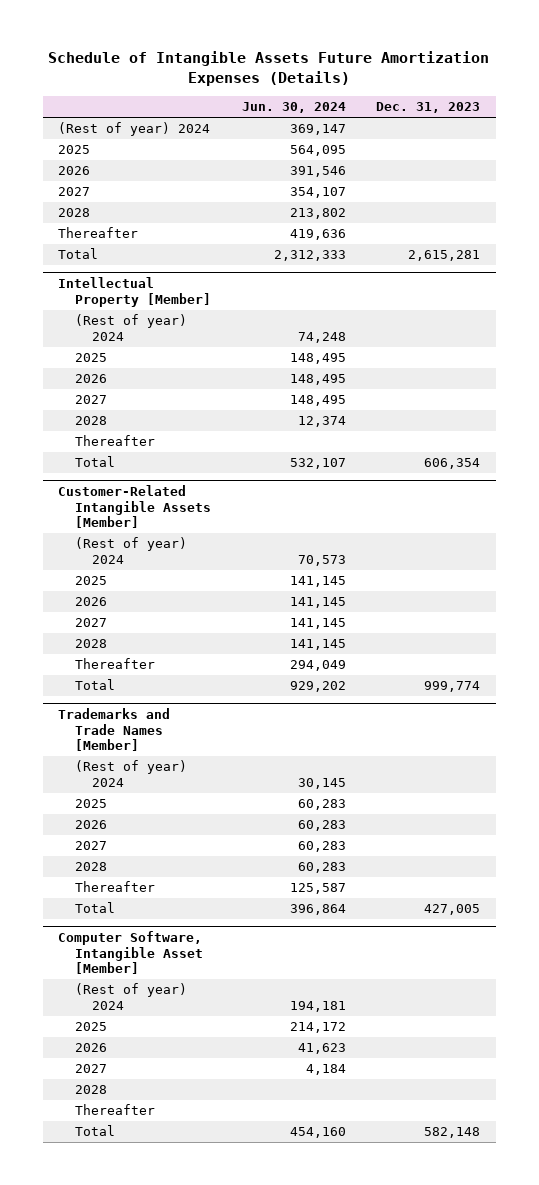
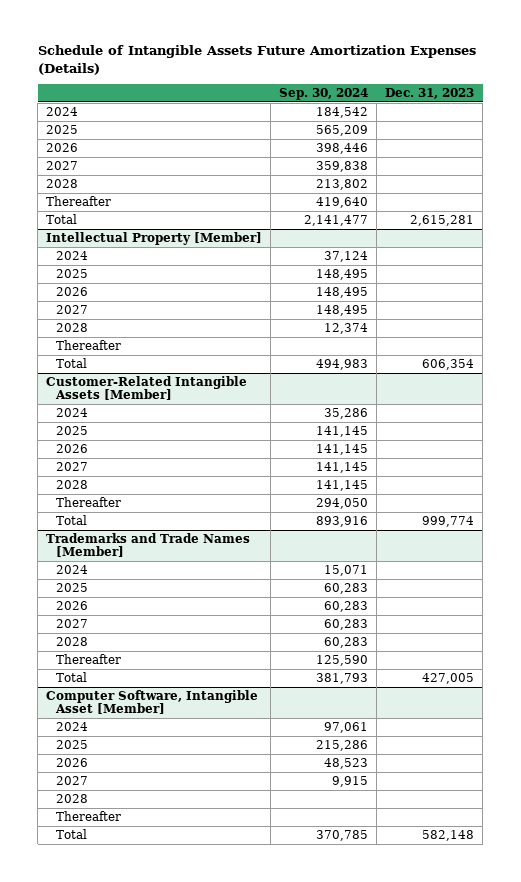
[241,102,346,114] Jun. 30, 2024 -> none
none -> [279,88,369,101] Sep. 30, 2024
[58,122,211,137] (Rest of year) 2024 -> [46,106,79,116] 2024
[75,314,188,341] (Rest of year) 2024 -> [55,250,88,260] 2024
[75,537,188,564] (Rest of year) 2024 -> [55,407,88,417] 2024
[75,760,188,787] (Rest of year) 2024 -> [55,564,88,574] 2024
[75,983,188,1010] (Rest of year) 2024 -> [55,721,88,731] 2024

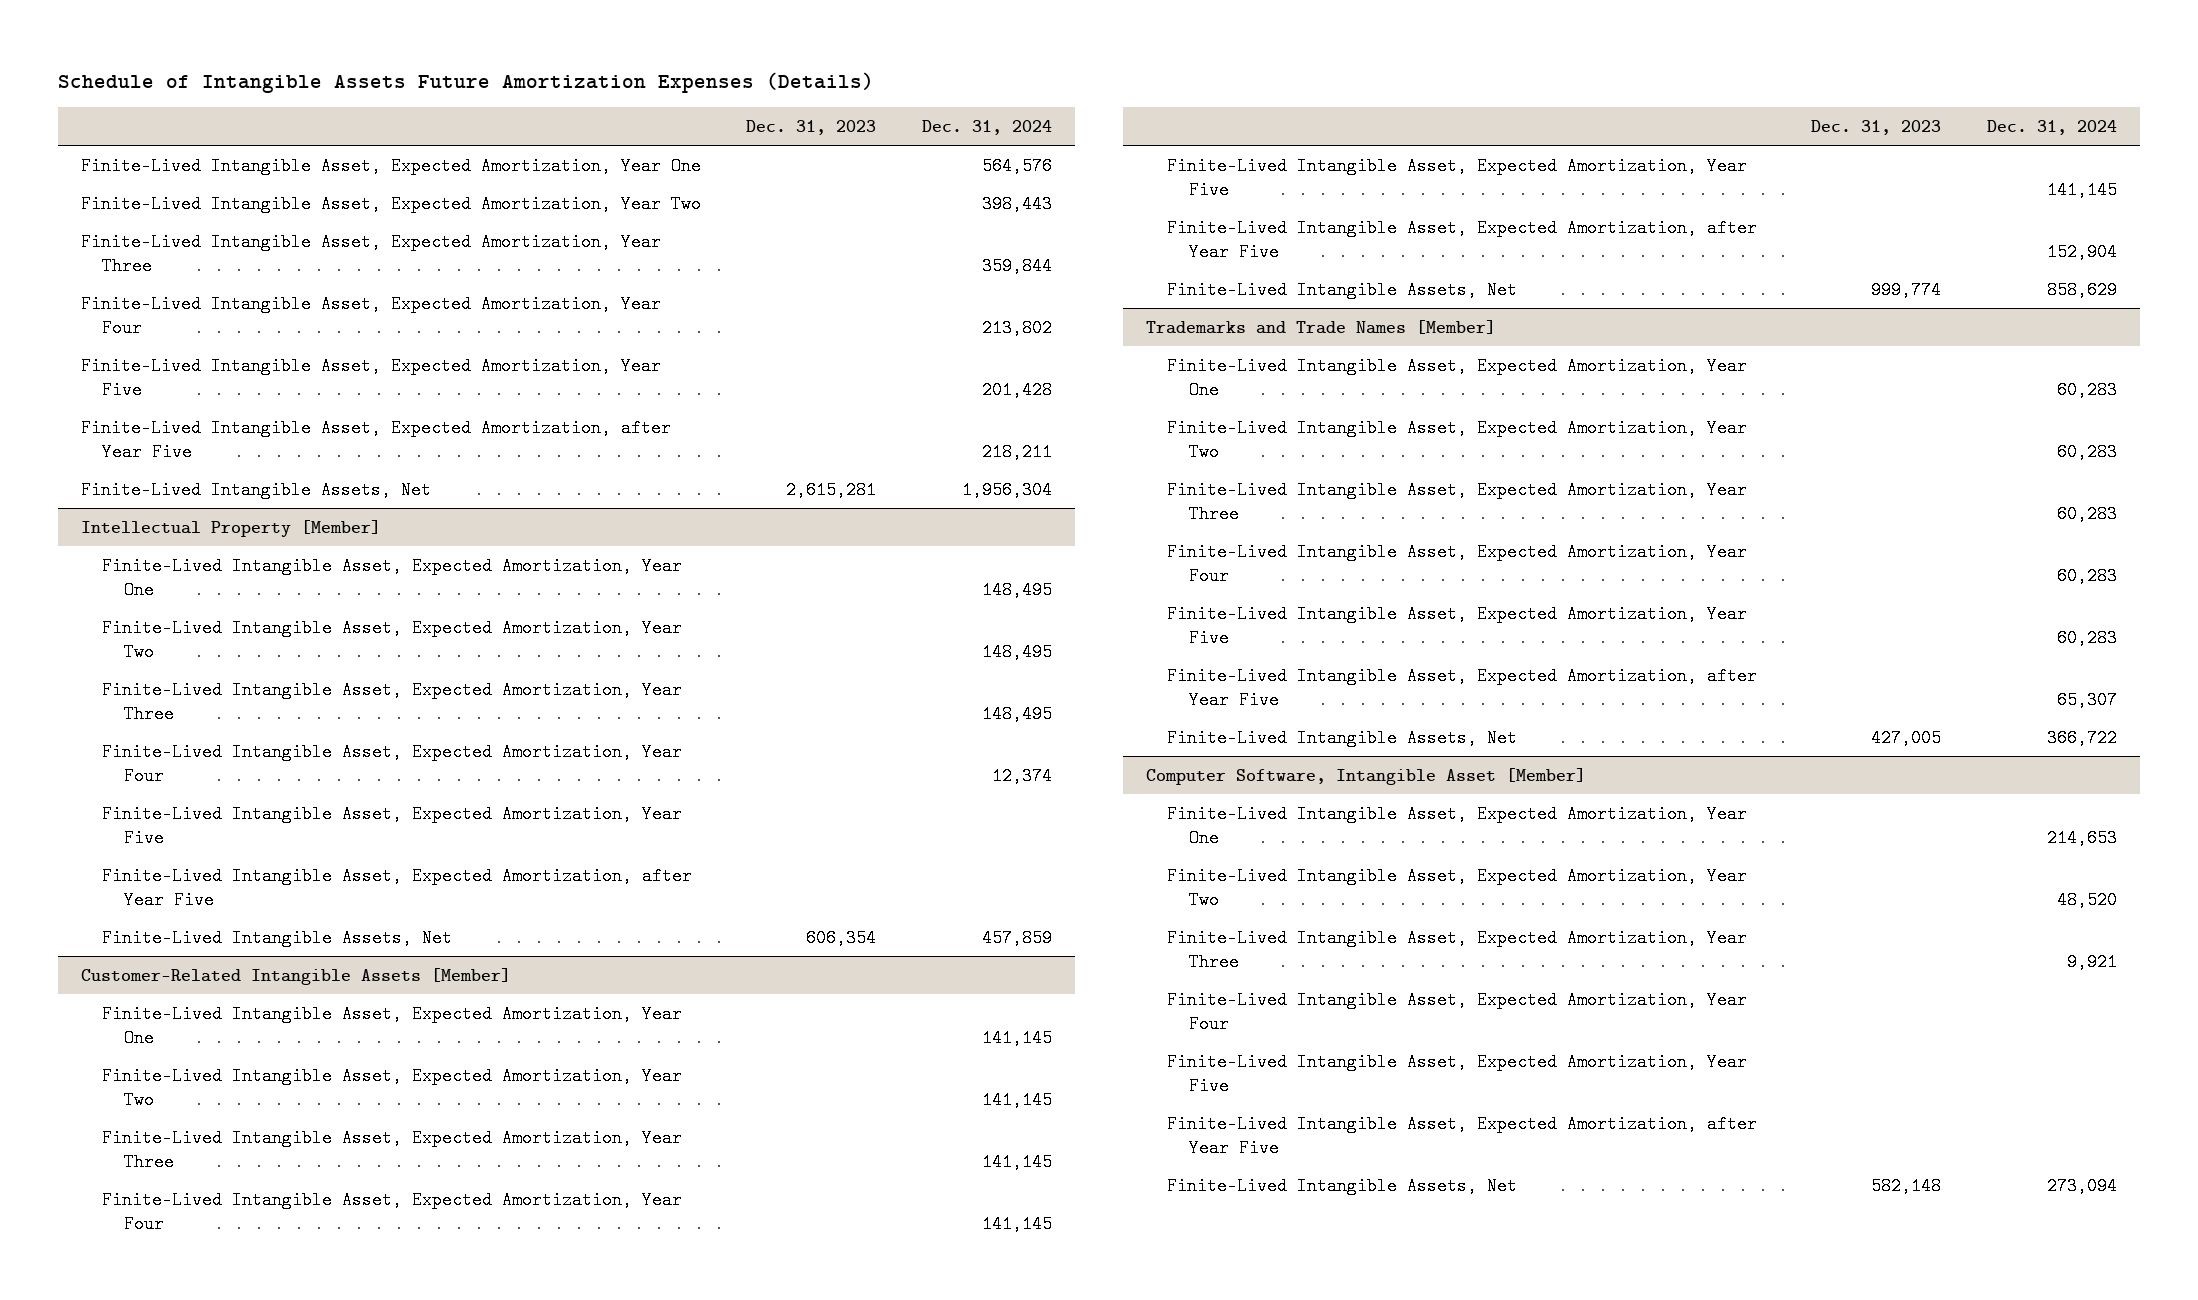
[279,88,369,101] Sep. 30, 2024 -> none
none -> [922,119,1053,135] Dec. 31, 2024
[46,106,79,116] 2024 -> none
[46,195,112,206] Thereafter -> none
[46,124,79,134] 2025 -> [80,156,701,175] Finite-Lived Intangible Asset, Expected Amortization, Year One
[46,142,79,152] 2026 -> [80,194,701,213] Finite-Lived Intangible Asset, Expected Amortization, Year Two
[46,160,79,170] 2027 -> [80,232,661,276] Finite-Lived Intangible Asset, Expected Amortization, Year Three
[46,178,79,188] 2028 -> [80,294,661,338] Finite-Lived Intangible Asset, Expected Amortization, Year Four
none -> [80,356,661,400] Finite-Lived Intangible Asset, Expected Amortization, Year Five
none -> [80,418,671,462] Finite-Lived Intangible Asset, Expected Amortization, after Year Five
[46,213,78,224] Total -> [80,480,431,499] Finite-Lived Intangible Assets, Net
[55,250,88,260] 2024 -> none
[55,339,121,350] Thereafter -> none
[55,268,88,278] 2025 -> [102,556,683,600] Finite-Lived Intangible Asset, Expected Amortization, Year One
[55,286,88,296] 2026 -> [102,618,683,662] Finite-Lived Intangible Asset, Expected Amortization, Year Two
[55,304,88,314] 2027 -> [102,680,683,724] Finite-Lived Intangible Asset, Expected Amortization, Year Three
[55,322,88,332] 2028 -> [102,742,683,786] Finite-Lived Intangible Asset, Expected Amortization, Year Four
none -> [102,804,683,848] Finite-Lived Intangible Asset, Expected Amortization, Year Five
none -> [102,866,693,910] Finite-Lived Intangible Asset, Expected Amortization, after Year Five
[55,357,87,368] Total -> [102,928,453,947] Finite-Lived Intangible Assets, Net
[55,407,88,417] 2024 -> none
[55,496,121,507] Thereafter -> none
[55,425,88,435] 2025 -> [102,1004,683,1048] Finite-Lived Intangible Asset, Expected Amortization, Year One
[55,443,88,453] 2026 -> [102,1066,683,1110] Finite-Lived Intangible Asset, Expected Amortization, Year Two
[55,461,88,471] 2027 -> [102,1128,683,1172] Finite-Lived Intangible Asset, Expected Amortization, Year Three
[55,479,88,489] 2028 -> [102,1190,683,1234] Finite-Lived Intangible Asset, Expected Amortization, Year Four
none -> [1167,156,1748,200] Finite-Lived Intangible Asset, Expected Amortization, Year Five
none -> [1167,218,1758,262] Finite-Lived Intangible Asset, Expected Amortization, after Year Five
[55,514,87,525] Total -> [1167,280,1518,299] Finite-Lived Intangible Assets, Net
[55,564,88,574] 2024 -> none
[55,653,121,664] Thereafter -> none
[55,582,88,592] 2025 -> [1167,356,1748,400] Finite-Lived Intangible Asset, Expected Amortization, Year One
[55,600,88,610] 2026 -> [1167,418,1748,462] Finite-Lived Intangible Asset, Expected Amortization, Year Two
[55,618,88,628] 2027 -> [1167,480,1748,524] Finite-Lived Intangible Asset, Expected Amortization, Year Three
[55,636,88,646] 2028 -> [1167,542,1748,586] Finite-Lived Intangible Asset, Expected Amortization, Year Four
none -> [1167,604,1748,648] Finite-Lived Intangible Asset, Expected Amortization, Year Five
none -> [1167,666,1758,710] Finite-Lived Intangible Asset, Expected Amortization, after Year Five
[55,671,87,682] Total -> [1167,728,1518,747] Finite-Lived Intangible Assets, Net
[55,721,88,731] 2024 -> none
[55,810,121,821] Thereafter -> none
[55,739,88,749] 2025 -> [1167,804,1748,848] Finite-Lived Intangible Asset, Expected Amortization, Year One
[55,757,88,767] 2026 -> [1167,866,1748,910] Finite-Lived Intangible Asset, Expected Amortization, Year Two
[55,775,88,785] 2027 -> [1167,928,1748,972] Finite-Lived Intangible Asset, Expected Amortization, Year Three
[55,793,88,803] 2028 -> [1167,990,1748,1034] Finite-Lived Intangible Asset, Expected Amortization, Year Four
none -> [1167,1052,1748,1096] Finite-Lived Intangible Asset, Expected Amortization, Year Five
none -> [1167,1114,1758,1158] Finite-Lived Intangible Asset, Expected Amortization, after Year Five
[55,828,87,839] Total -> [1167,1176,1518,1195] Finite-Lived Intangible Assets, Net

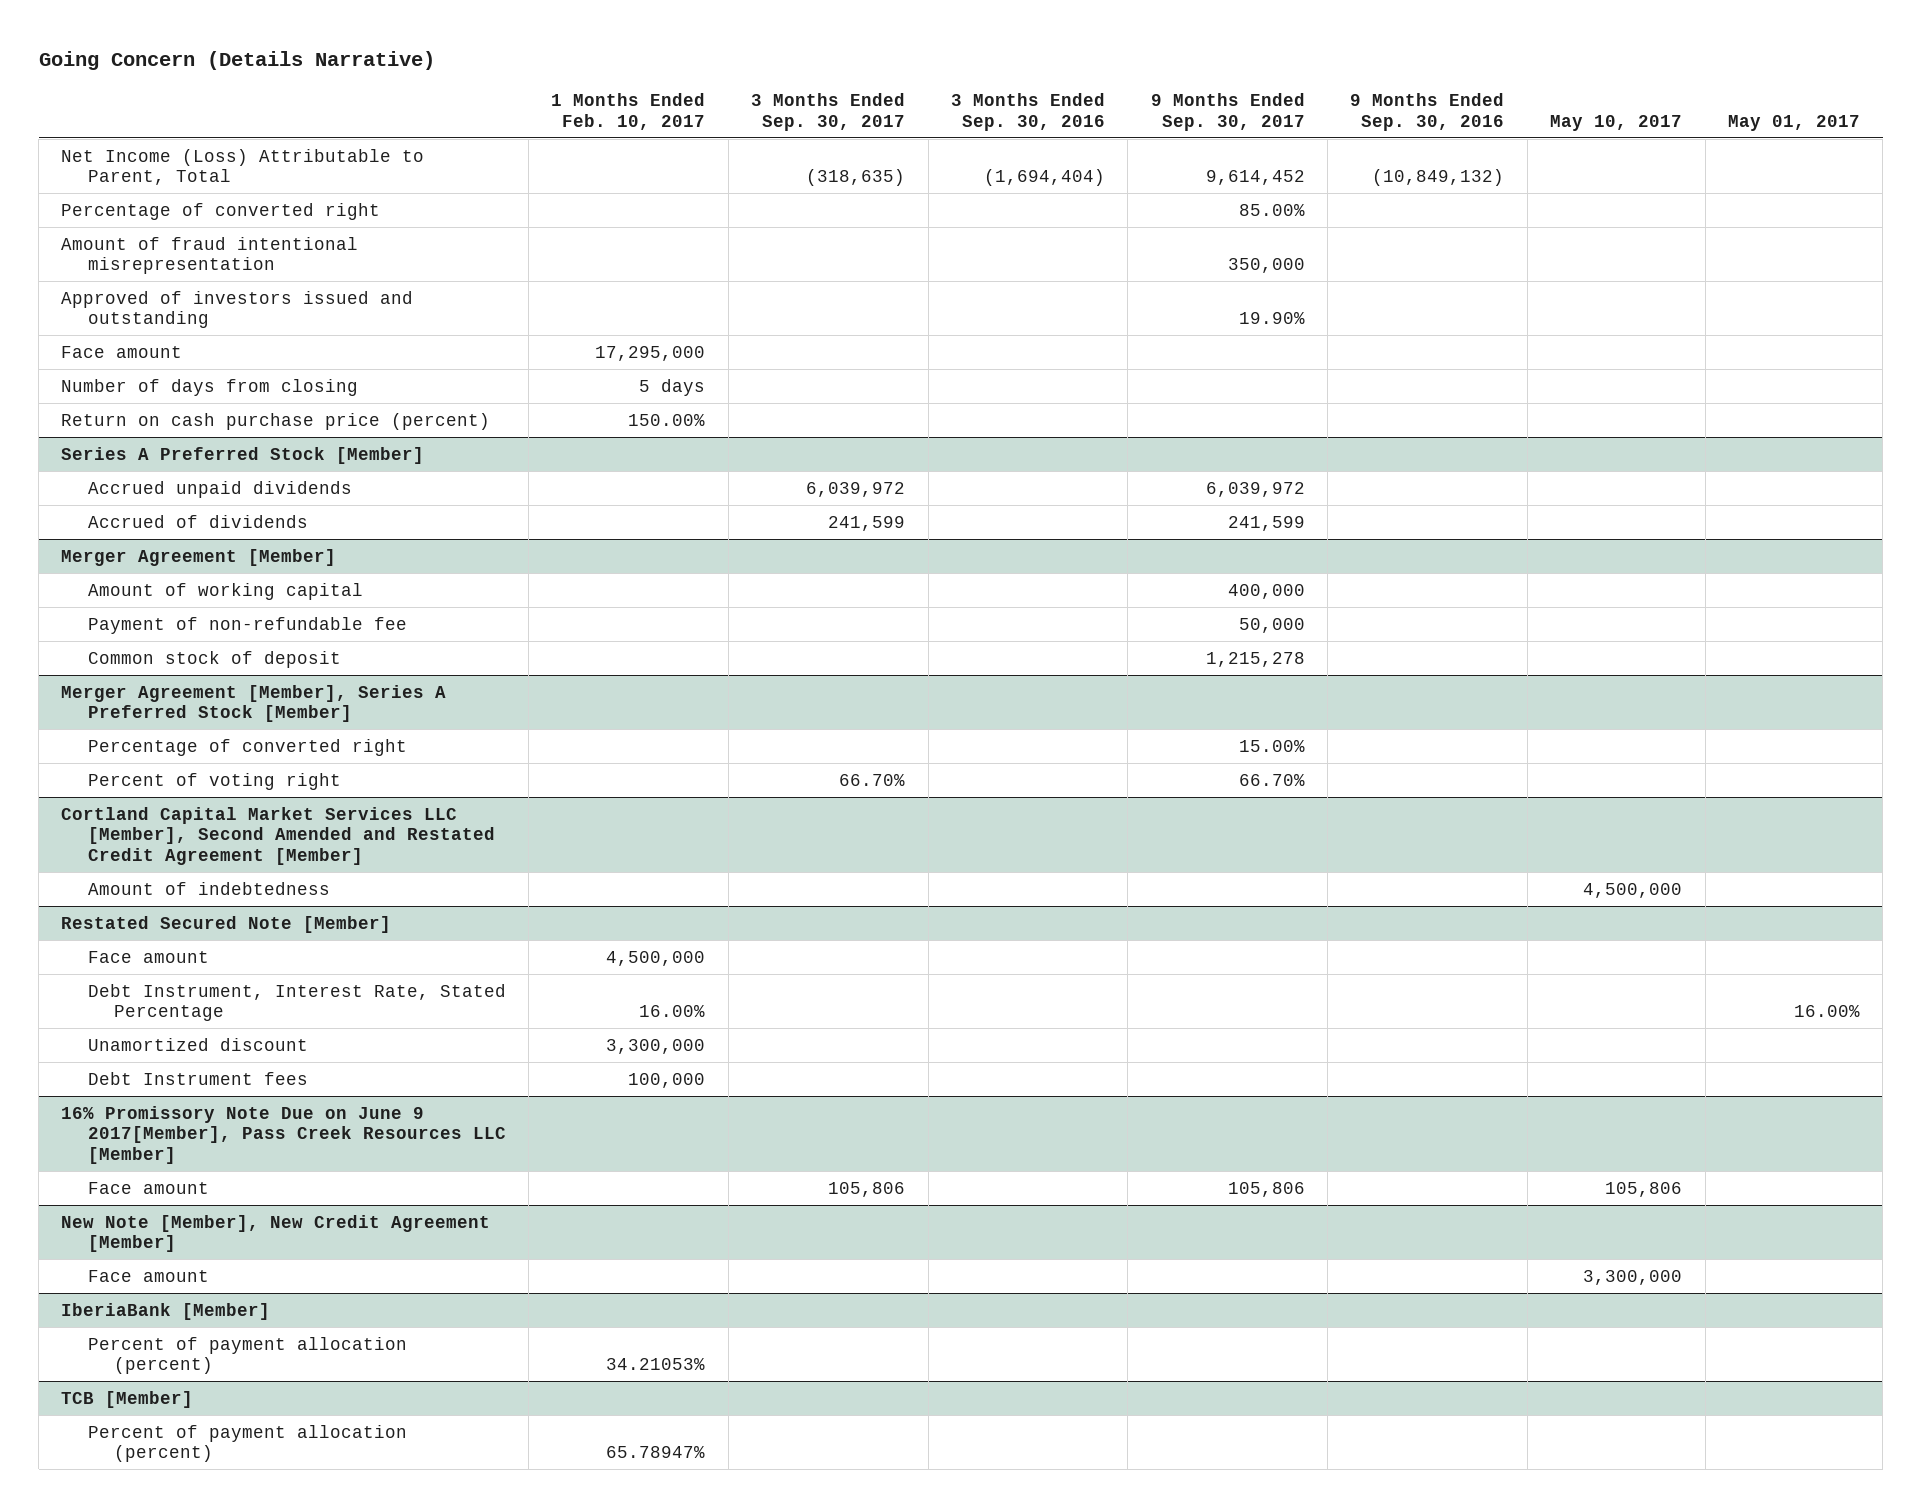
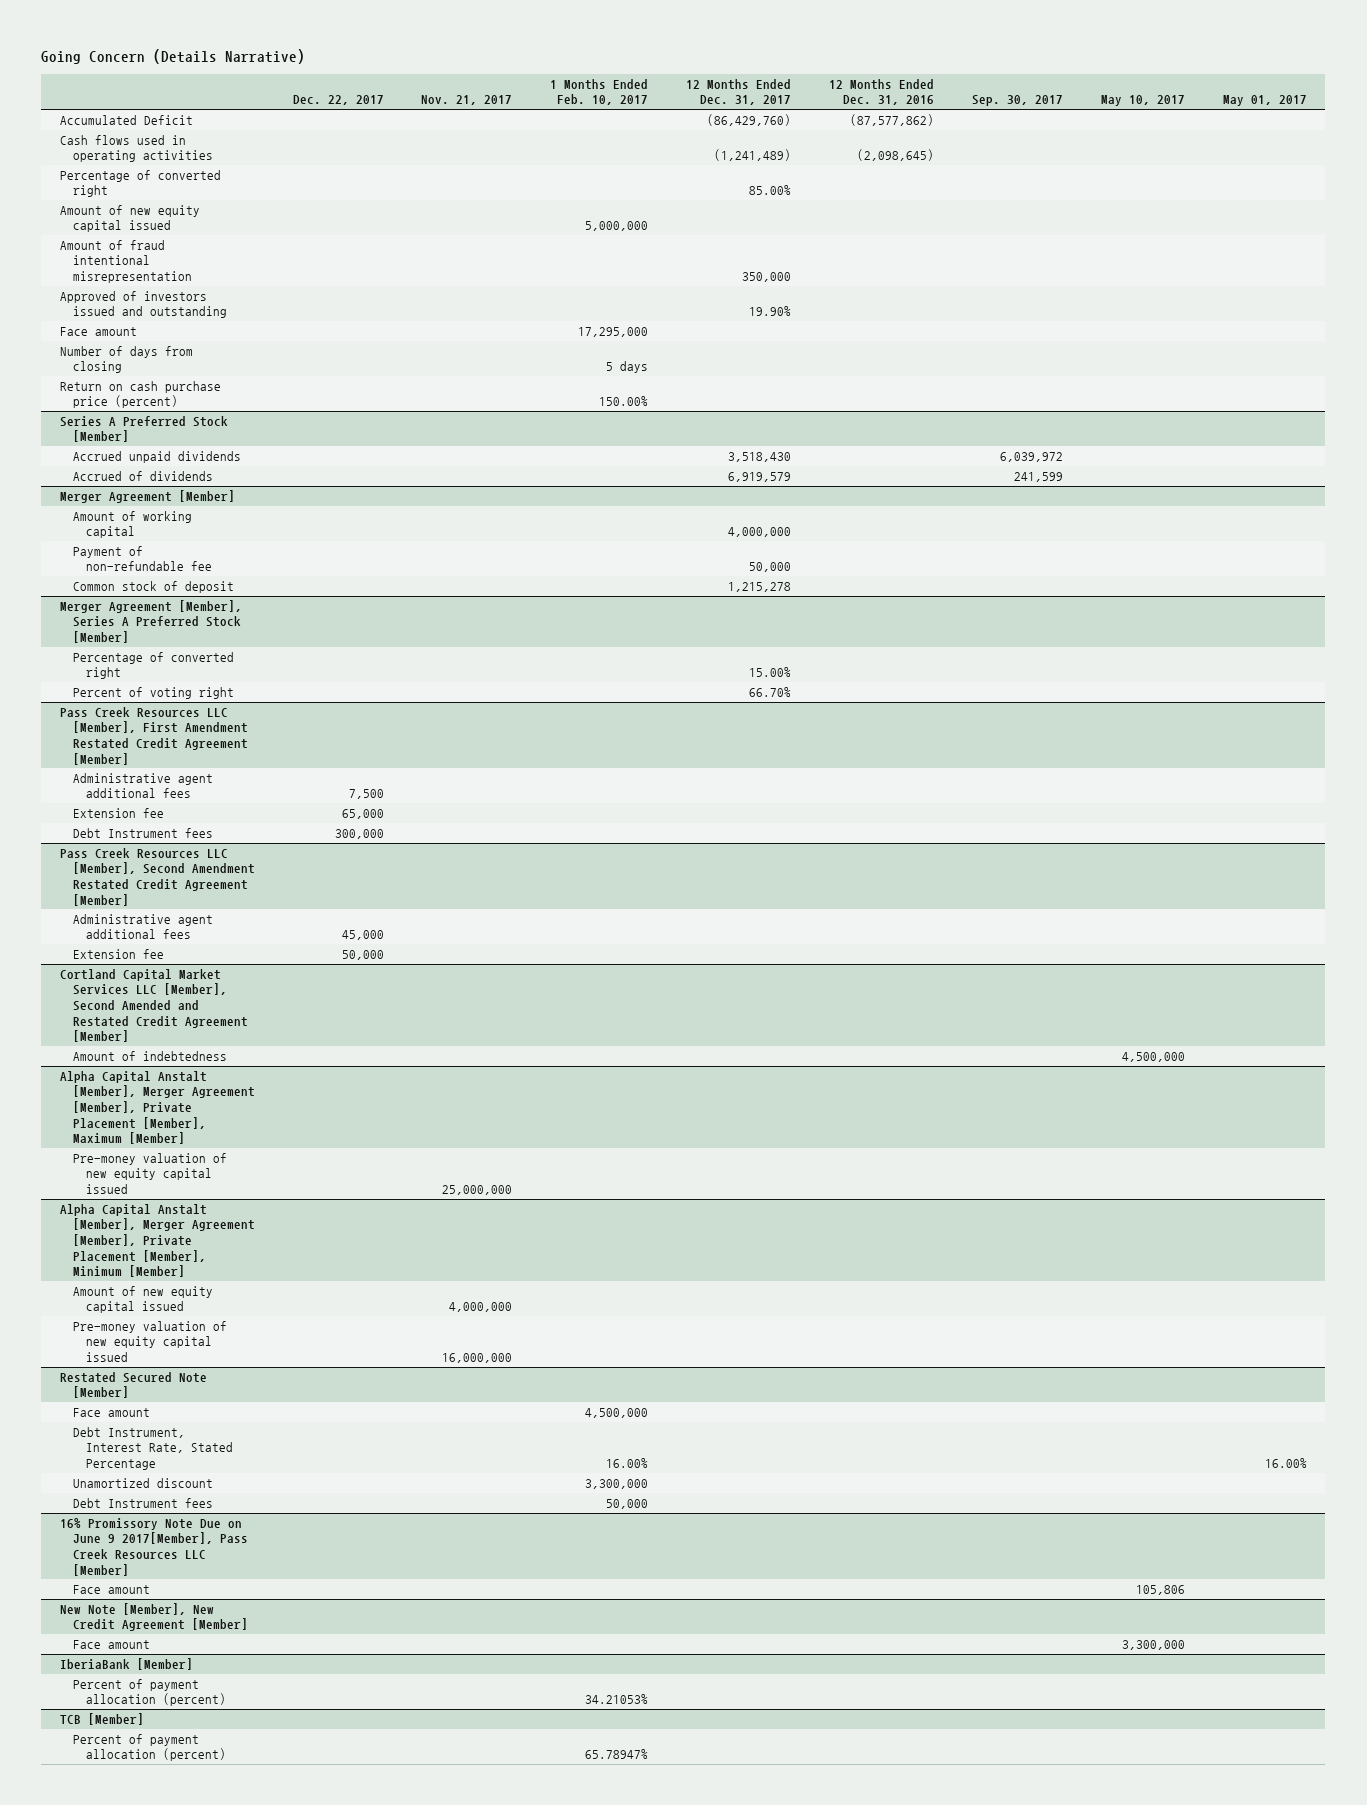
[751,93,906,132] 3 Months Ended Sep. 30, 2017 -> none
[950,93,1105,132] 3 Months Ended Sep. 30, 2016 -> none
[1150,93,1305,132] 9 Months Ended Sep. 30, 2017 -> none
[1350,93,1505,132] 9 Months Ended Sep. 30, 2016 -> none
none -> [292,95,384,106] Dec. 22, 2017
none -> [421,95,513,106] Nov. 21, 2017
none -> [686,78,792,106] 12 Months Ended Dec. 31, 2017
none -> [829,78,935,106] 12 Months Ended Dec. 31, 2016
none -> [971,95,1063,107] Sep. 30, 2017
[61,148,425,186] Net Income (Loss) Attributable to Parent, Total -> none
none -> [59,114,193,125] Accumulated Deficit
none -> [59,134,213,163] Cash flows used in operating activities
none -> [59,204,200,233] Amount of new equity capital issued
none -> [59,706,248,765] Pass Creek Resources LLC [Member], First Amendment Restated Credit Agreement [Member]
none -> [72,772,213,799] Administrative agent additional fees
none -> [72,807,164,818] Extension fee
none -> [72,827,213,838] Debt Instrument fees
none -> [59,847,255,906] Pass Creek Resources LLC [Member], Second Amendment Restated Credit Agreement [Member]
none -> [72,913,213,940] Administrative agent additional fees
none -> [72,948,164,959] Extension fee
none -> [59,1070,255,1145] Alpha Capital Anstalt [Member], Merger Agreement [Member], Private Placement [Member], Maximum [Member]
none -> [72,1152,227,1195] Pre-money valuation of new equity capital issued
none -> [59,1203,255,1278] Alpha Capital Anstalt [Member], Merger Agreement [Member], Private Placement [Member], Minimum [Member]
none -> [72,1285,213,1314] Amount of new equity capital issued
none -> [72,1320,227,1363] Pre-money valuation of new equity capital issued
[628,1072,706,1088] 100,000 -> [606,1498,649,1509] 50,000

